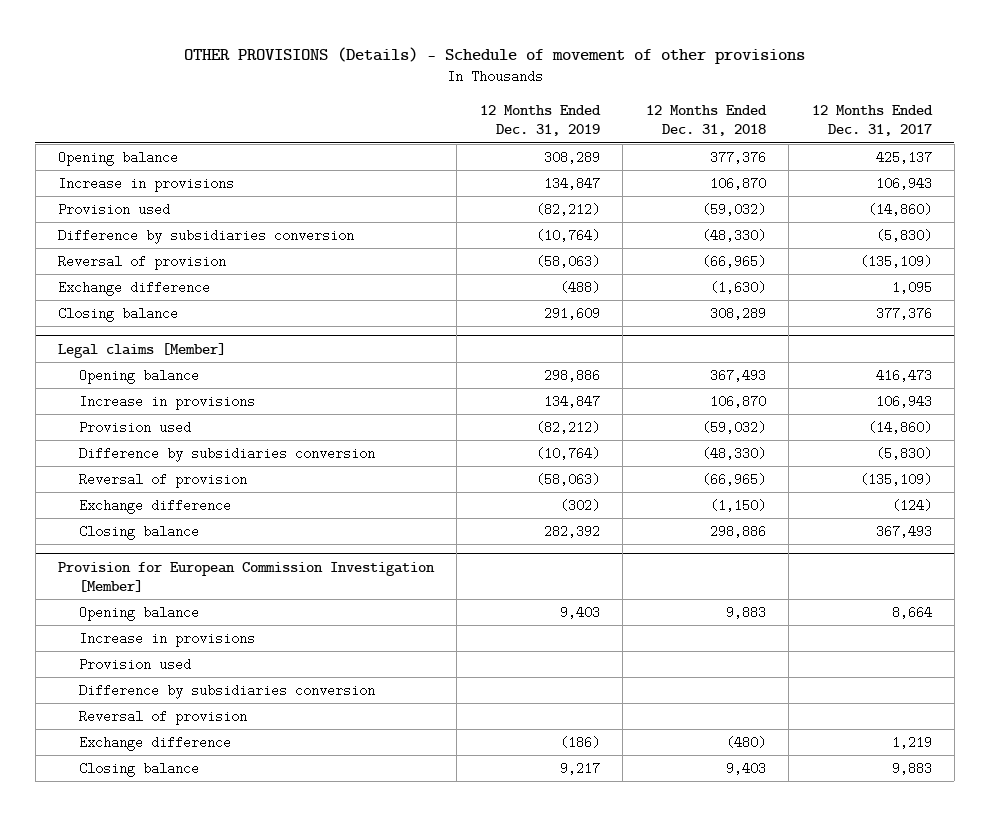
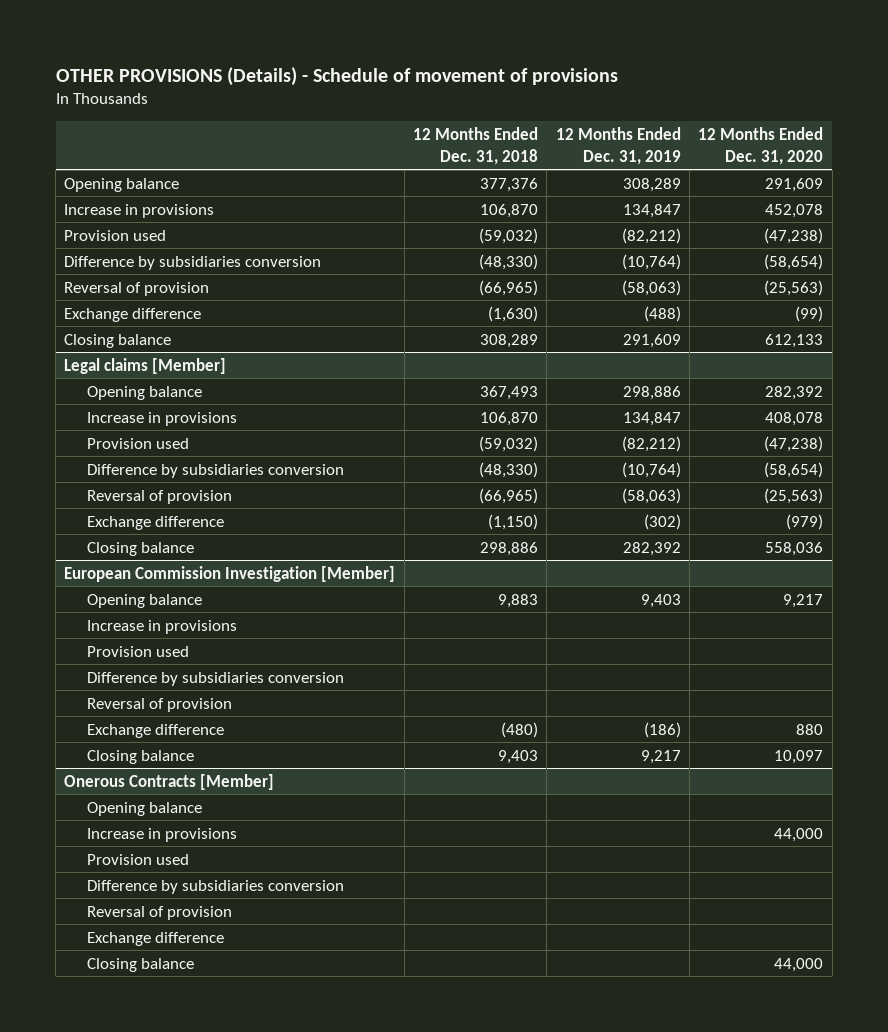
[183,46,805,64] OTHER PROVISIONS (Details) - Schedule of movement of other provisions -> [55,66,618,86] OTHER PROVISIONS (Details) - Schedule of movement of provisions
[811,104,933,137] 12 Months Ended Dec. 31, 2017 -> none
none -> [698,127,824,165] 12 Months Ended Dec. 31, 2020
[57,561,435,593] Provision for European Commission Investigation [Member] -> [64,565,396,582] European Commission Investigation [Member]
none -> [64,773,275,790] Onerous Contracts [Member]
none -> [87,801,203,816] Opening balance
none -> [87,827,238,842] Increase in provisions
none -> [87,853,190,865] Provision used
none -> [87,879,345,894] Difference by subsidiaries conversion
none -> [87,905,233,920] Reversal of provision
none -> [87,931,225,946] Exchange difference
none -> [87,957,195,972] Closing balance

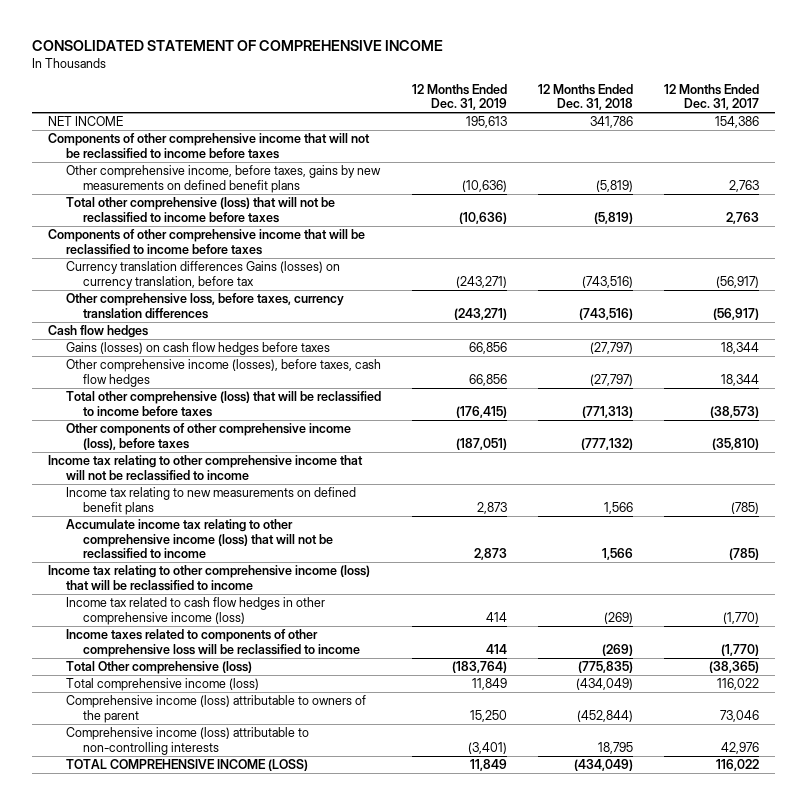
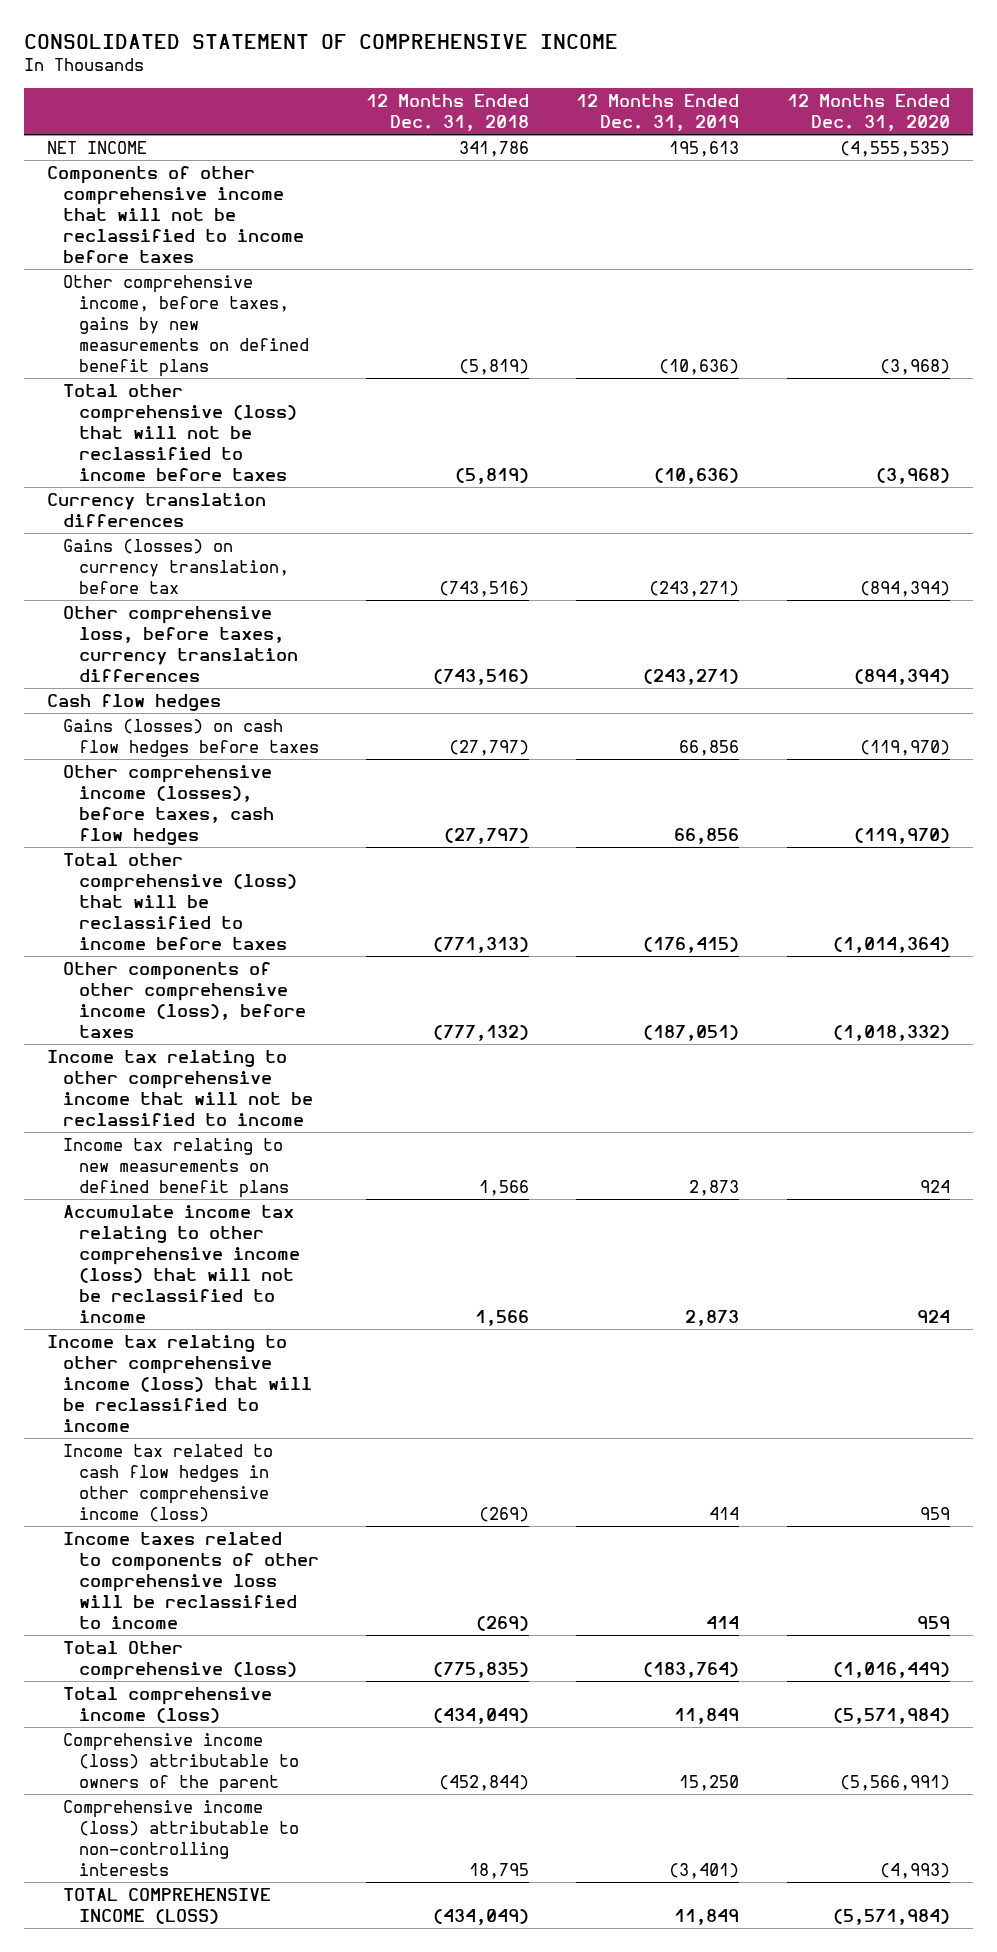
[664,83,760,111] 12 Months Ended Dec. 31, 2017 -> none
none -> [786,93,950,131] 12 Months Ended Dec. 31, 2020
[47,229,365,255] Components of other comprehensive income that will be reclassified to income before taxes -> none
none -> [47,492,267,527] Currency translation differences
[65,261,340,289] Currency translation differences Gains (losses) on currency translation, before tax -> [63,538,290,594] Gains (losses) on currency translation, before tax

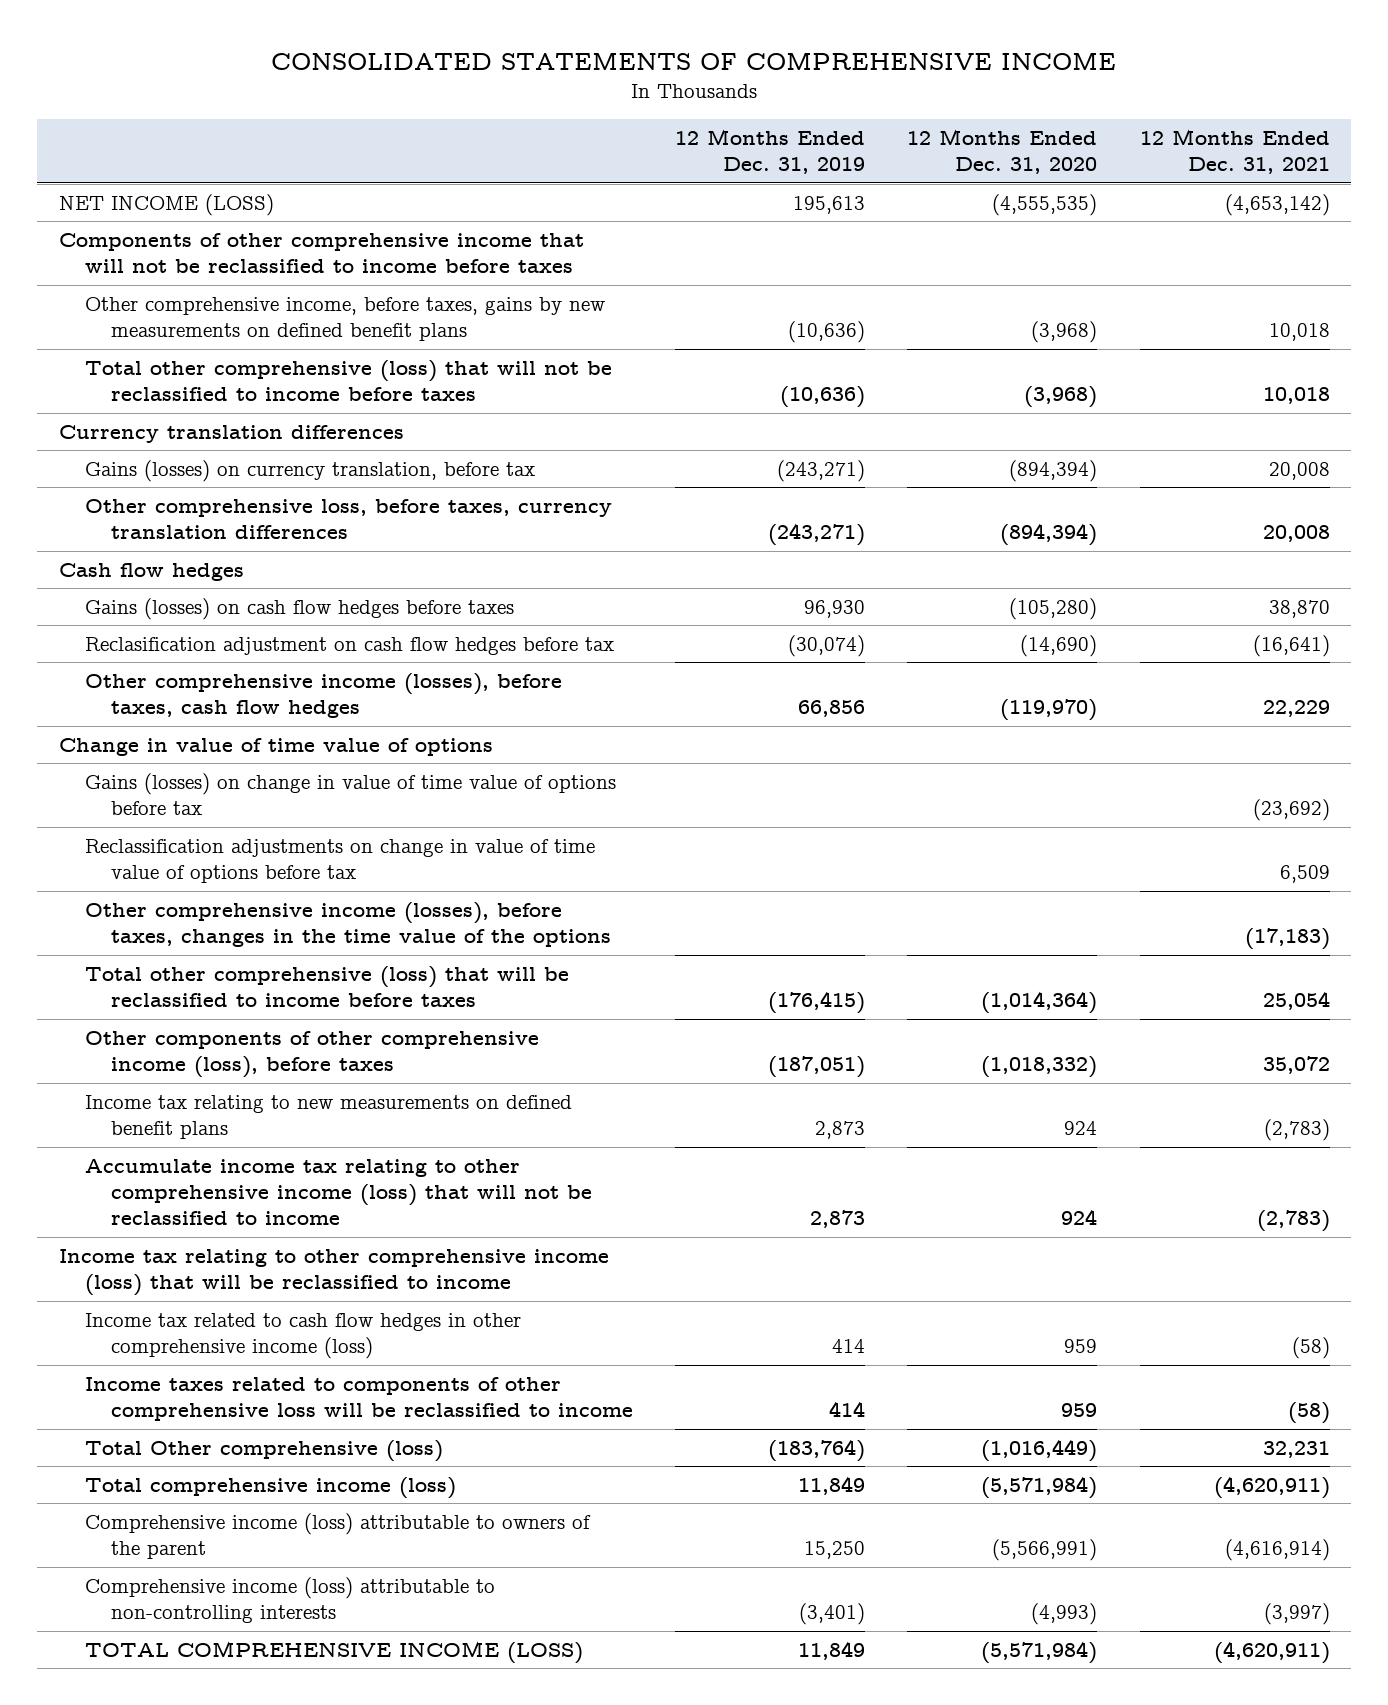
[23,34,618,50] CONSOLIDATED STATEMENT OF COMPREHENSIVE INCOME -> [271,51,1117,70] CONSOLIDATED STATEMENTS OF COMPREHENSIVE INCOME
[366,93,530,131] 12 Months Ended Dec. 31, 2018 -> none
none -> [1139,129,1330,175] 12 Months Ended Dec. 31, 2021
[47,140,148,154] NET INCOME -> [58,193,274,216] NET INCOME (LOSS)
[679,739,740,756] 66,856 -> [803,599,865,618] 96,930
[859,739,950,756] (119,970) -> [1009,597,1098,620] (105,280)
none -> [84,636,614,655] Reclasification adjustment on cash flow hedges before tax
none -> [58,737,493,756] Change in value of time value of options
none -> [84,772,616,816] Gains (losses) on change in value of time value of options before tax
none -> [84,838,595,884] Reclassification adjustments on change in value of time value of options before tax
none -> [84,901,611,948] Other comprehensive income (losses), before taxes, changes in the time value of the options
[47,1049,314,1126] Income tax relating to other comprehensive income that will not be reclassified to income -> none

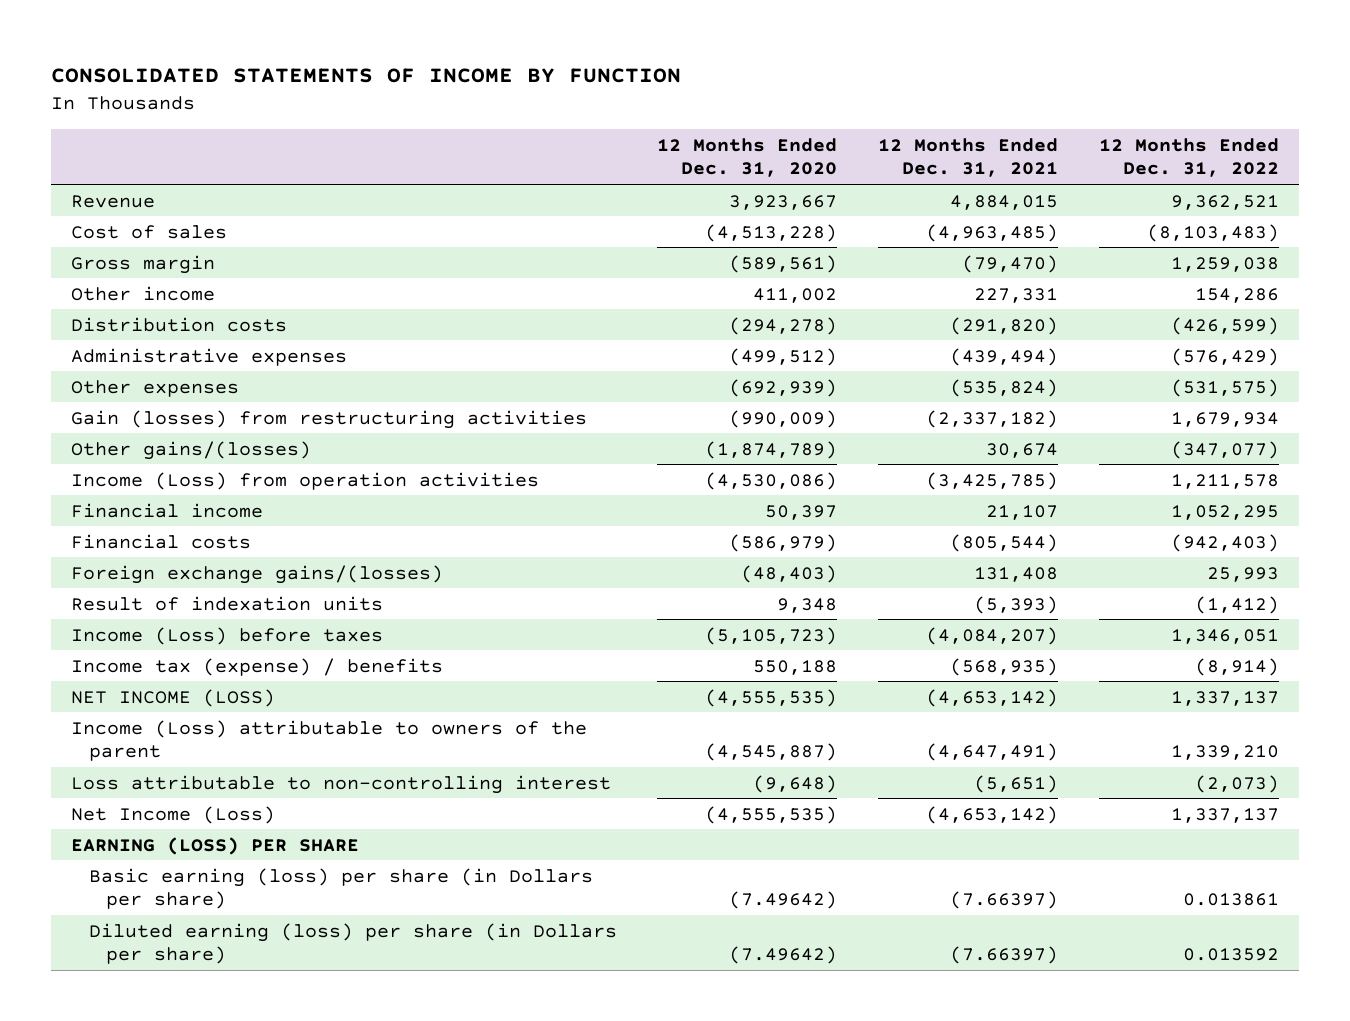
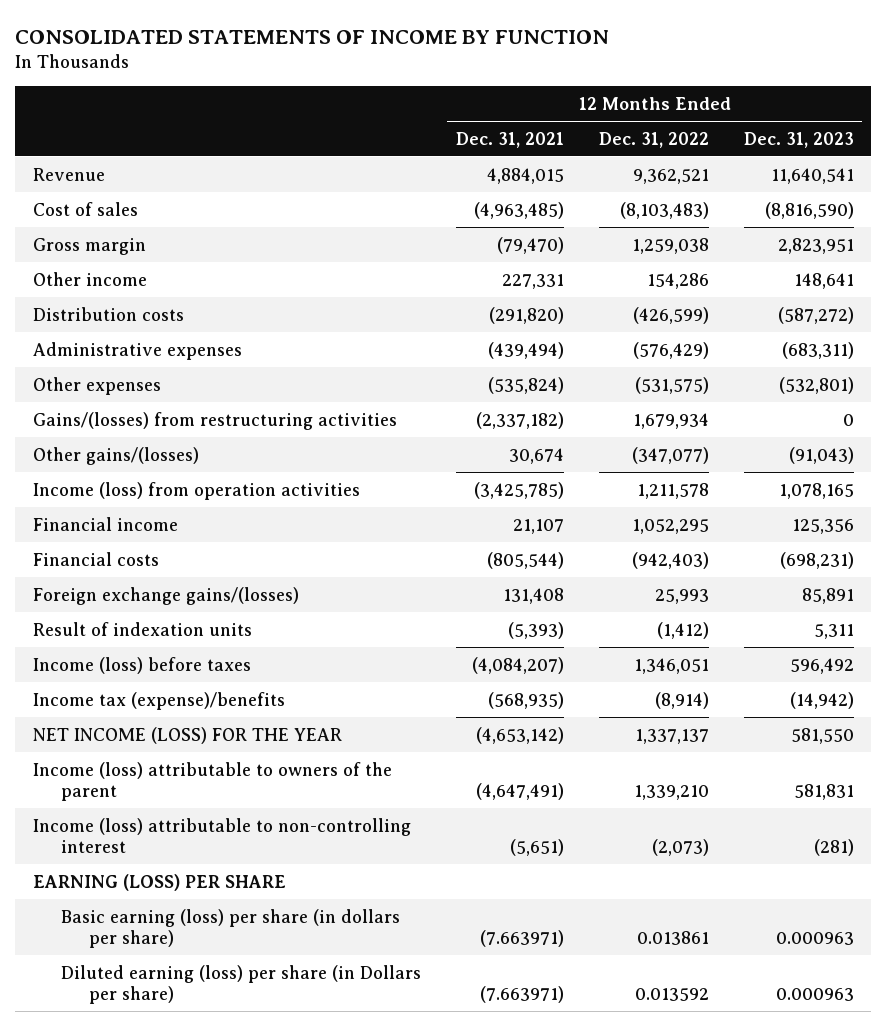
[657,137,838,178] 12 Months Ended Dec. 31, 2020 -> none
none -> [743,131,854,148] Dec. 31, 2023
[71,409,588,429] Gain (losses) from restructuring activities -> [32,411,397,430] Gains/(losses) from restructuring activities
[71,471,540,490] Income (Loss) from operation activities -> [32,481,360,500] Income (loss) from operation activities
[71,805,276,824] Net Income (Loss) -> none
[71,626,384,645] Income (Loss) before taxes -> [32,656,251,674] Income (loss) before taxes
[71,657,444,676] Income tax (expense) / benefits -> [32,691,285,710] Income tax (expense)/benefits
[71,688,276,707] NET INCOME (LOSS) -> [32,726,342,744] NET INCOME (LOSS) FOR THE YEAR
[71,719,588,762] Income (Loss) attributable to owners of the parent -> [32,761,392,801] Income (loss) attributable to owners of the parent
[71,774,612,794] Loss attributable to non-controlling interest -> [32,817,411,853] Income (loss) attributable to non-controlling interest
[88,867,593,910] Basic earning (loss) per share (in Dollars per share) -> [60,908,400,948] Basic earning (loss) per share (in dollars per share)
[950,891,1059,910] (7.66397) -> [479,929,564,947] (7.663971)
[950,946,1059,965] (7.66397) -> [479,985,564,1003] (7.663971)

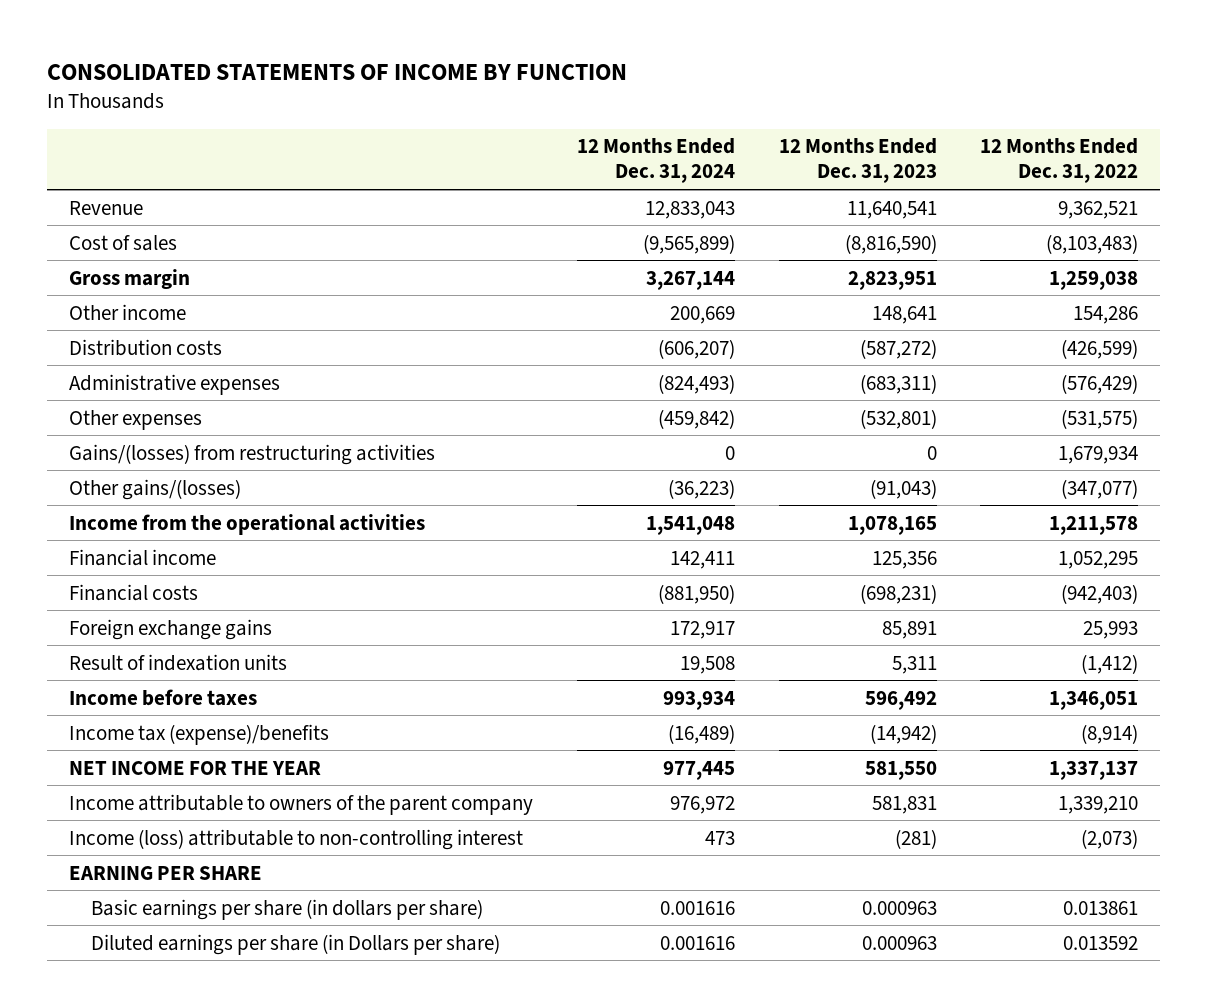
[455,131,564,148] Dec. 31, 2021 -> none
none -> [576,138,735,184] 12 Months Ended Dec. 31, 2024
[32,481,360,500] Income (loss) from operation activities -> [69,513,426,535] Income from the operational activities
[32,586,299,605] Foreign exchange gains/(losses) -> [69,618,273,640] Foreign exchange gains
[32,656,251,674] Income (loss) before taxes -> [69,688,258,706] Income before taxes
[32,726,342,744] NET INCOME (LOSS) FOR THE YEAR -> [69,760,322,775] NET INCOME FOR THE YEAR
[32,761,392,801] Income (loss) attributable to owners of the parent -> [69,793,534,815] Income attributable to owners of the parent company
[32,873,286,891] EARNING (LOSS) PER SHARE -> [69,865,263,880] EARNING PER SHARE
[60,908,400,948] Basic earning (loss) per share (in dollars per share) -> [90,898,483,920] Basic earnings per share (in dollars per share)
[60,964,421,1004] Diluted earning (loss) per share (in Dollars per share) -> [90,933,500,955] Diluted earnings per share (in Dollars per share)

